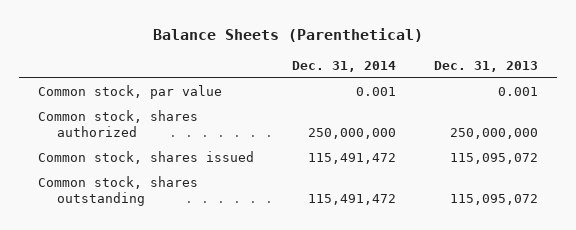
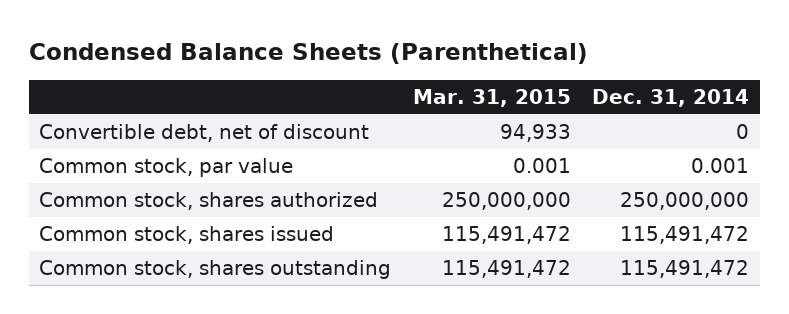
[153,27,424,42] Balance Sheets (Parenthetical) -> [28,42,588,64] Condensed Balance Sheets (Parenthetical)
[434,60,539,72] Dec. 31, 2013 -> none
none -> [412,89,571,108] Mar. 31, 2015
none -> [39,124,370,143] Convertible debt, net of discount

